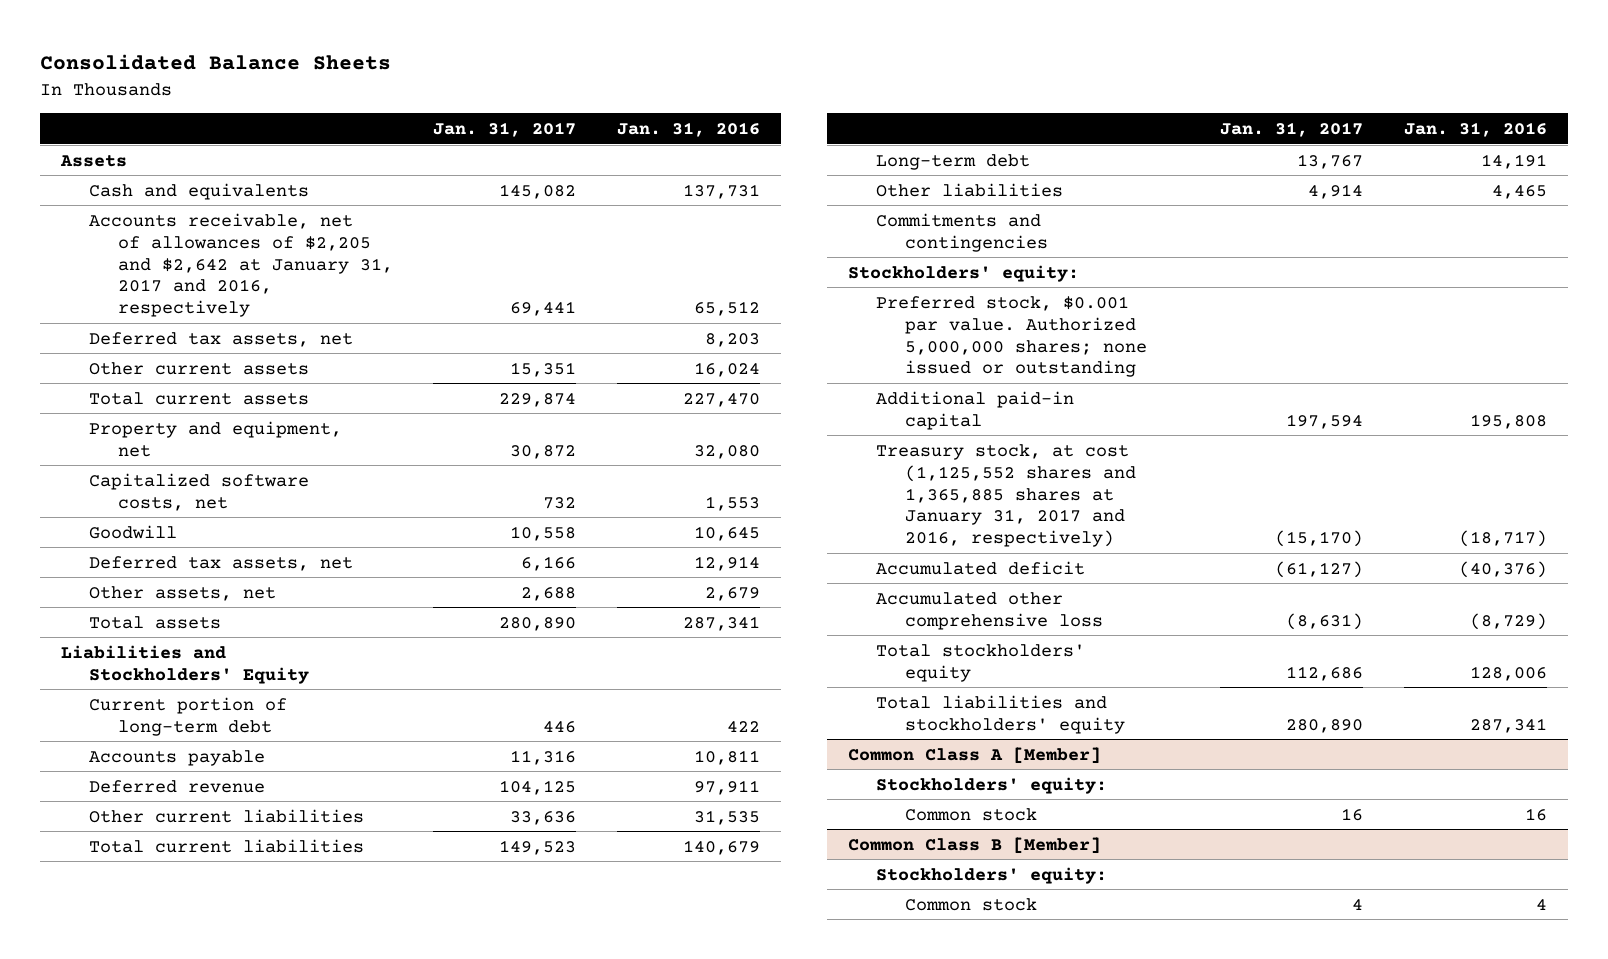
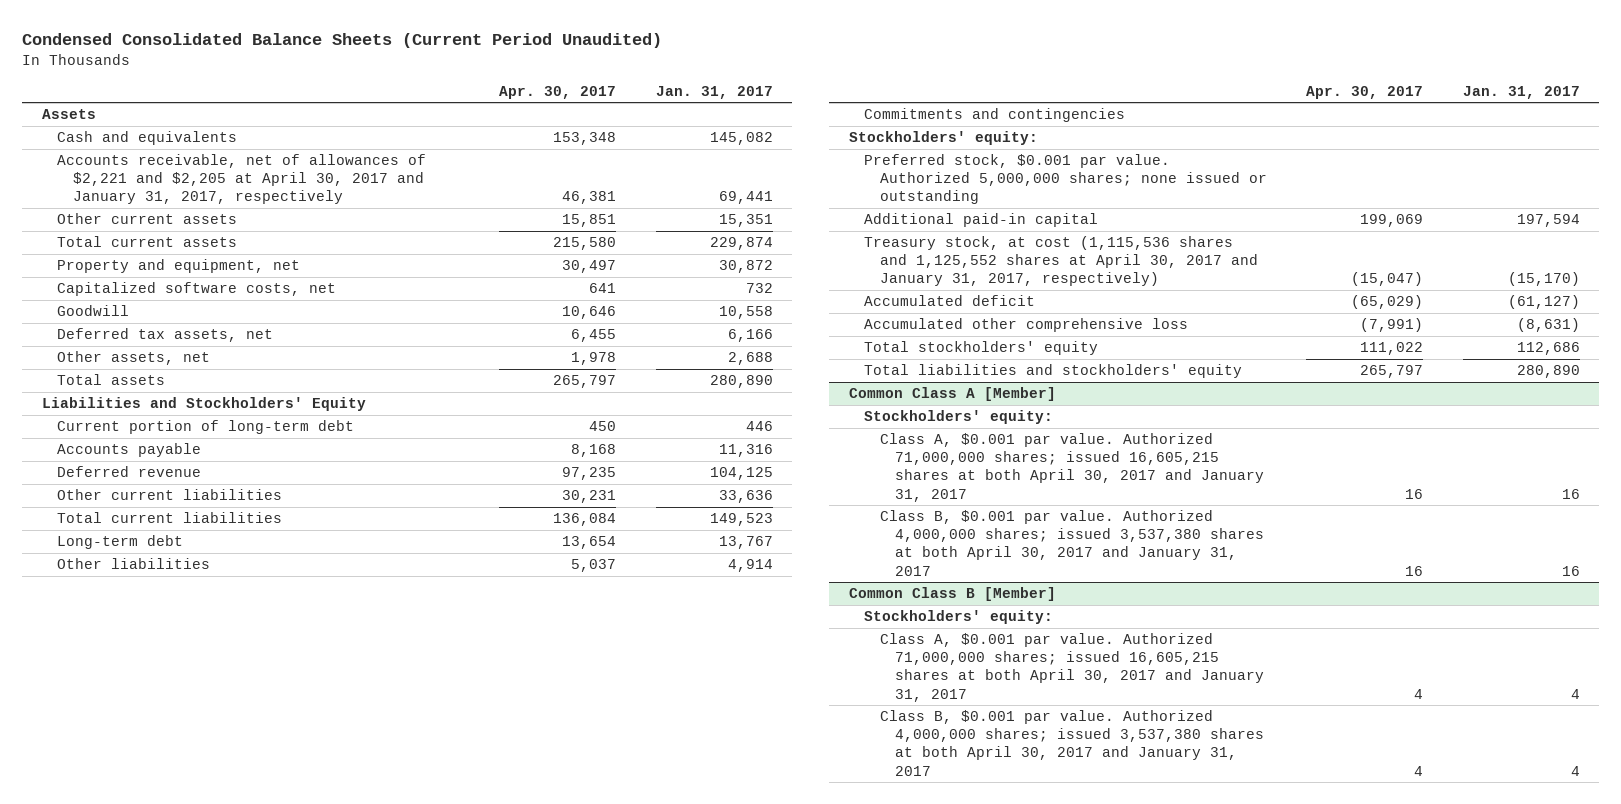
[40,54,392,71] Consolidated Balance Sheets -> [22,32,663,48] Condensed Consolidated Balance Sheets (Current Period Unaudited)
[617,122,761,138] Jan. 31, 2016 -> none
none -> [499,85,617,99] Apr. 30, 2017
[89,331,354,347] Deferred tax assets, net -> none
[89,212,393,318] Accounts receivable, net of allowances of $2,205 and $2,642 at January 31, 2017 and 2016, respectively -> [57,154,427,205] Accounts receivable, net of allowances of $2,221 and $2,205 at April 30, 2017 and January 31, 2017, respectively
[876,443,1136,548] Treasury stock, at cost (1,125,552 shares and 1,365,885 shares at January 31, 2017 and 2016, respectively) -> [864,236,1258,287] Treasury stock, at cost (1,115,536 shares and 1,125,552 shares at April 30, 2017 and January 31, 2017, respectively)
[904,807,1037,821] Common stock -> [879,433,1265,502] Class A, $0.001 par value. Authorized 71,000,000 shares; issued 16,605,215 shares at both April 30, 2017 and January 31, 2017
none -> [879,510,1265,576] Class B, $0.001 par value. Authorized 4,000,000 shares; issued 3,537,380 shares at both April 30, 2017 and January 31, 2017
[904,897,1037,911] Common stock -> [879,633,1265,702] Class A, $0.001 par value. Authorized 71,000,000 shares; issued 16,605,215 shares at both April 30, 2017 and January 31, 2017
none -> [879,710,1265,776] Class B, $0.001 par value. Authorized 4,000,000 shares; issued 3,537,380 shares at both April 30, 2017 and January 31, 2017

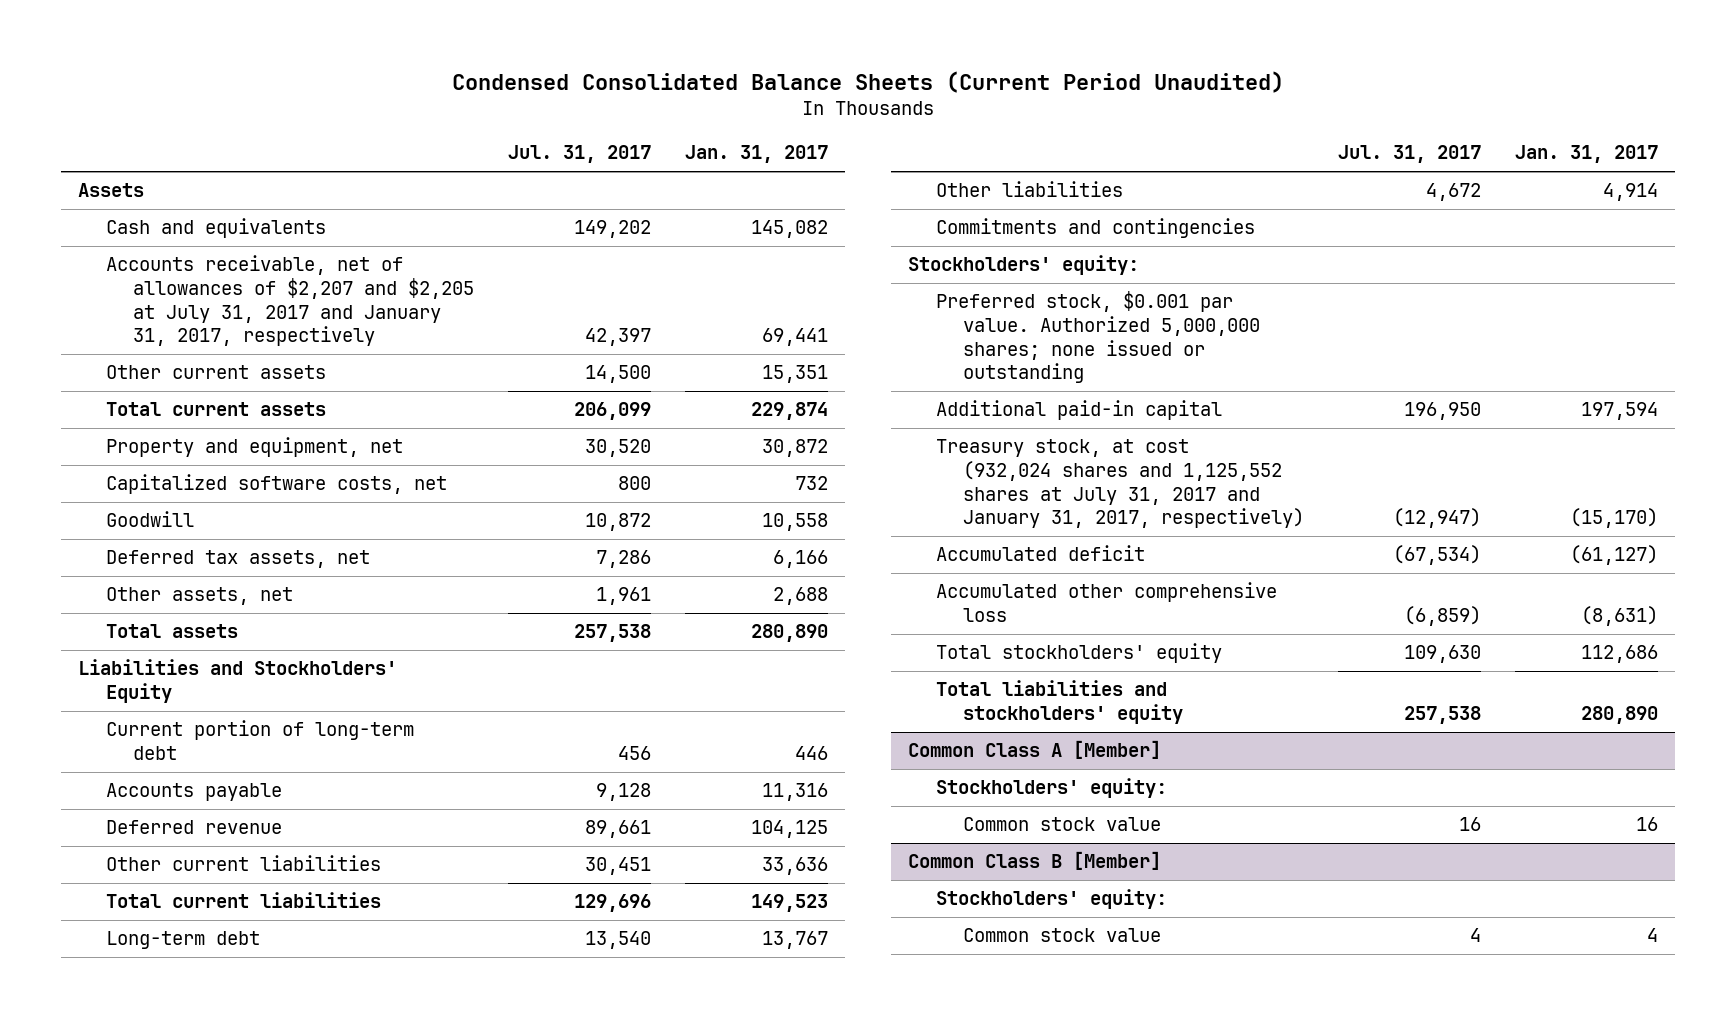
[499,85,617,99] Apr. 30, 2017 -> none
none -> [507,145,651,164] Jul. 31, 2017
[57,154,427,205] Accounts receivable, net of allowances of $2,221 and $2,205 at April 30, 2017 and January 31, 2017, respectively -> [105,255,475,347] Accounts receivable, net of allowances of $2,207 and $2,205 at July 31, 2017 and January 31, 2017, respectively
[864,236,1258,287] Treasury stock, at cost (1,115,536 shares and 1,125,552 shares at April 30, 2017 and January 31, 2017, respectively) -> [935,439,1305,529] Treasury stock, at cost (932,024 shares and 1,125,552 shares at July 31, 2017 and January 31, 2017, respectively)
[879,510,1265,576] Class B, $0.001 par value. Authorized 4,000,000 shares; issued 3,537,380 shares at both April 30, 2017 and January 31, 2017 -> none
[879,433,1265,502] Class A, $0.001 par value. Authorized 71,000,000 shares; issued 16,605,215 shares at both April 30, 2017 and January 31, 2017 -> [963,817,1162,832] Common stock value
[879,710,1265,776] Class B, $0.001 par value. Authorized 4,000,000 shares; issued 3,537,380 shares at both April 30, 2017 and January 31, 2017 -> none
[879,633,1265,702] Class A, $0.001 par value. Authorized 71,000,000 shares; issued 16,605,215 shares at both April 30, 2017 and January 31, 2017 -> [963,928,1162,943] Common stock value

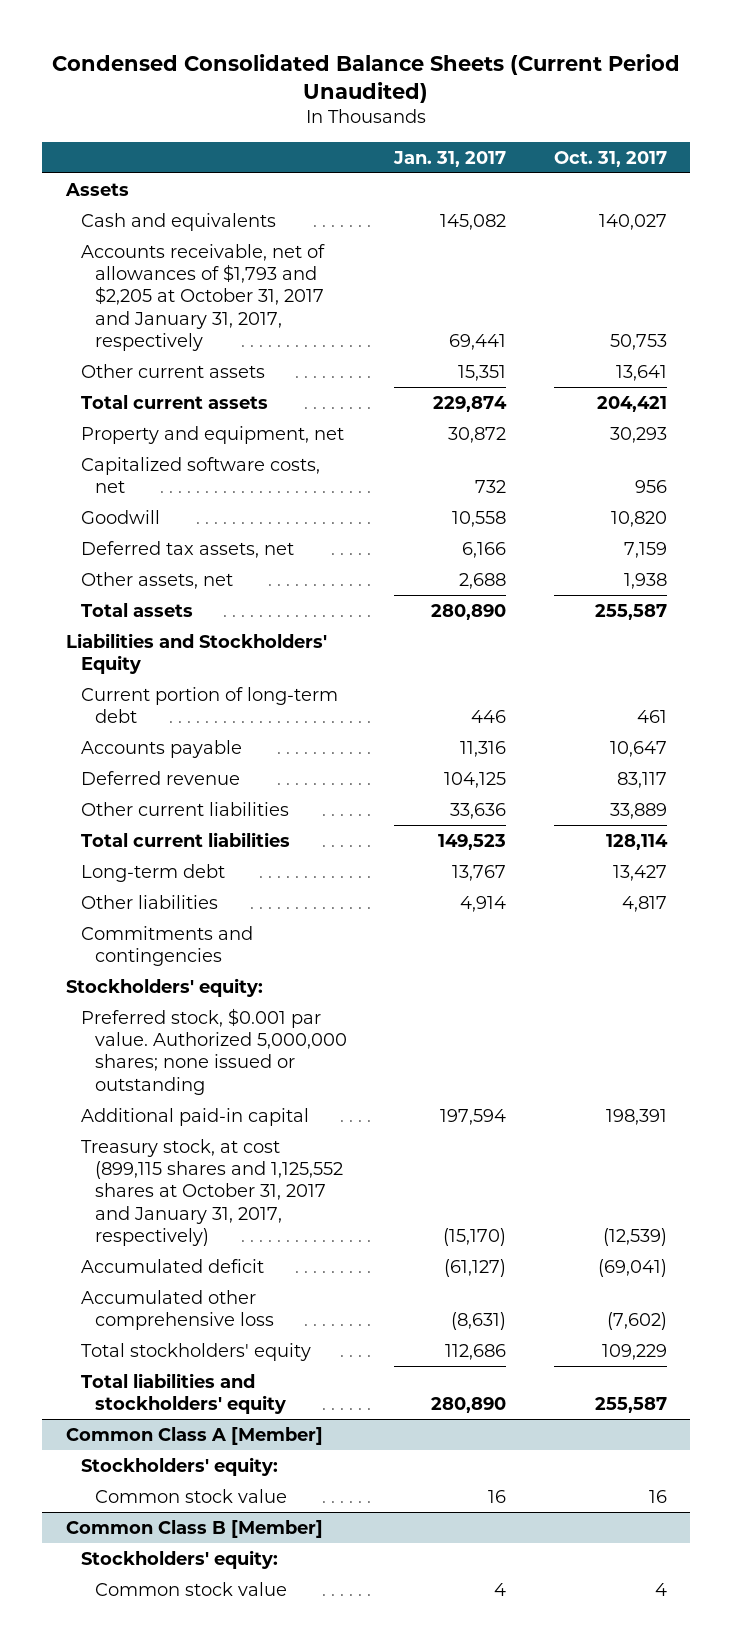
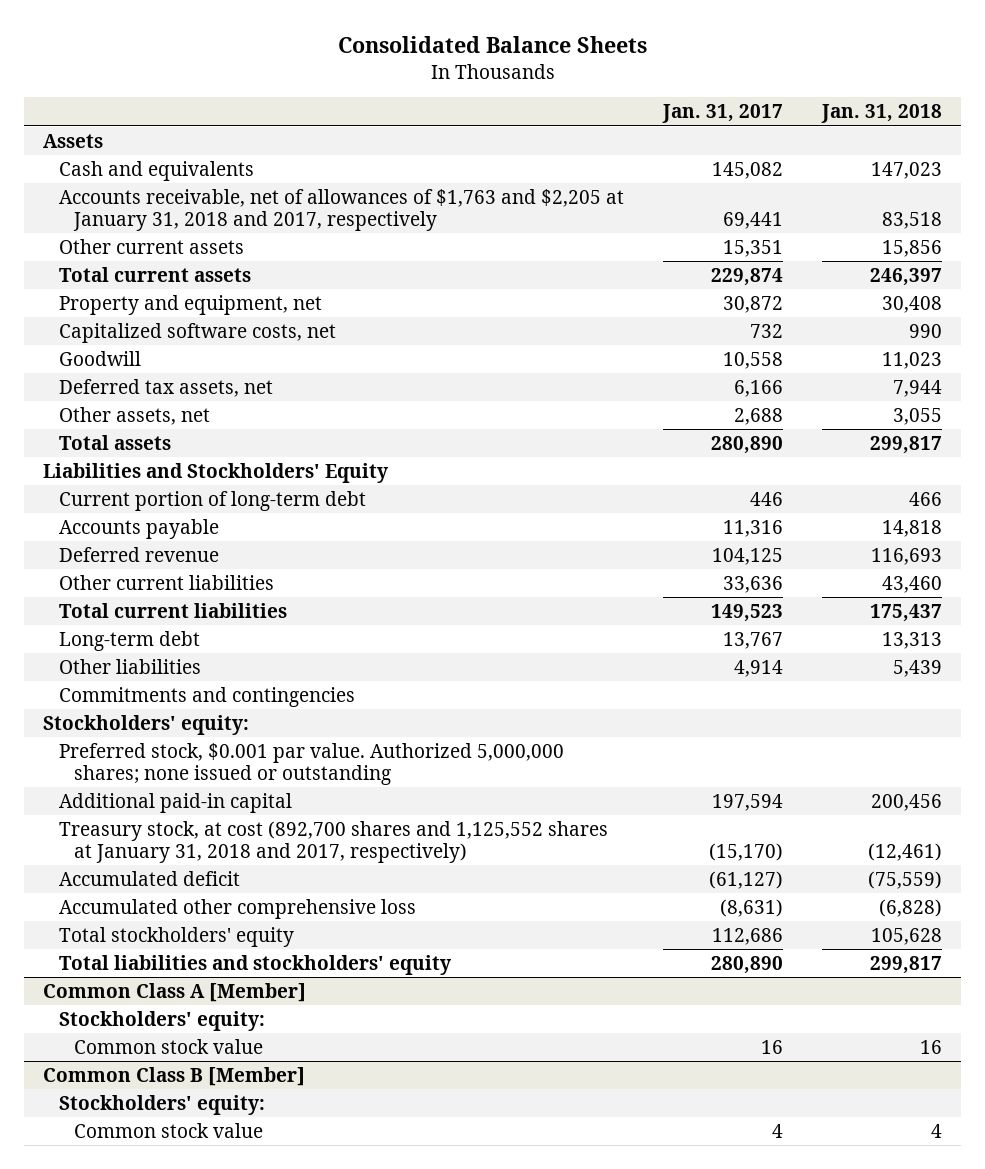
[52,53,681,103] Condensed Consolidated Balance Sheets (Current Period Unaudited) -> [337,36,647,54] Consolidated Balance Sheets
[553,150,667,167] Oct. 31, 2017 -> none
none -> [820,104,942,124] Jan. 31, 2018
[80,243,325,352] Accounts receivable, net of allowances of $1,793 and $2,205 at October 31, 2017 and January 31, 2017, respectively -> [58,188,624,231] Accounts receivable, net of allowances of $1,763 and $2,205 at January 31, 2018 and 2017, respectively
[80,1138,344,1247] Treasury stock, at cost (899,115 shares and 1,125,552 shares at October 31, 2017 and January 31, 2017, respectively) -> [58,820,608,863] Treasury stock, at cost (892,700 shares and 1,125,552 shares at January 31, 2018 and 2017, respectively)

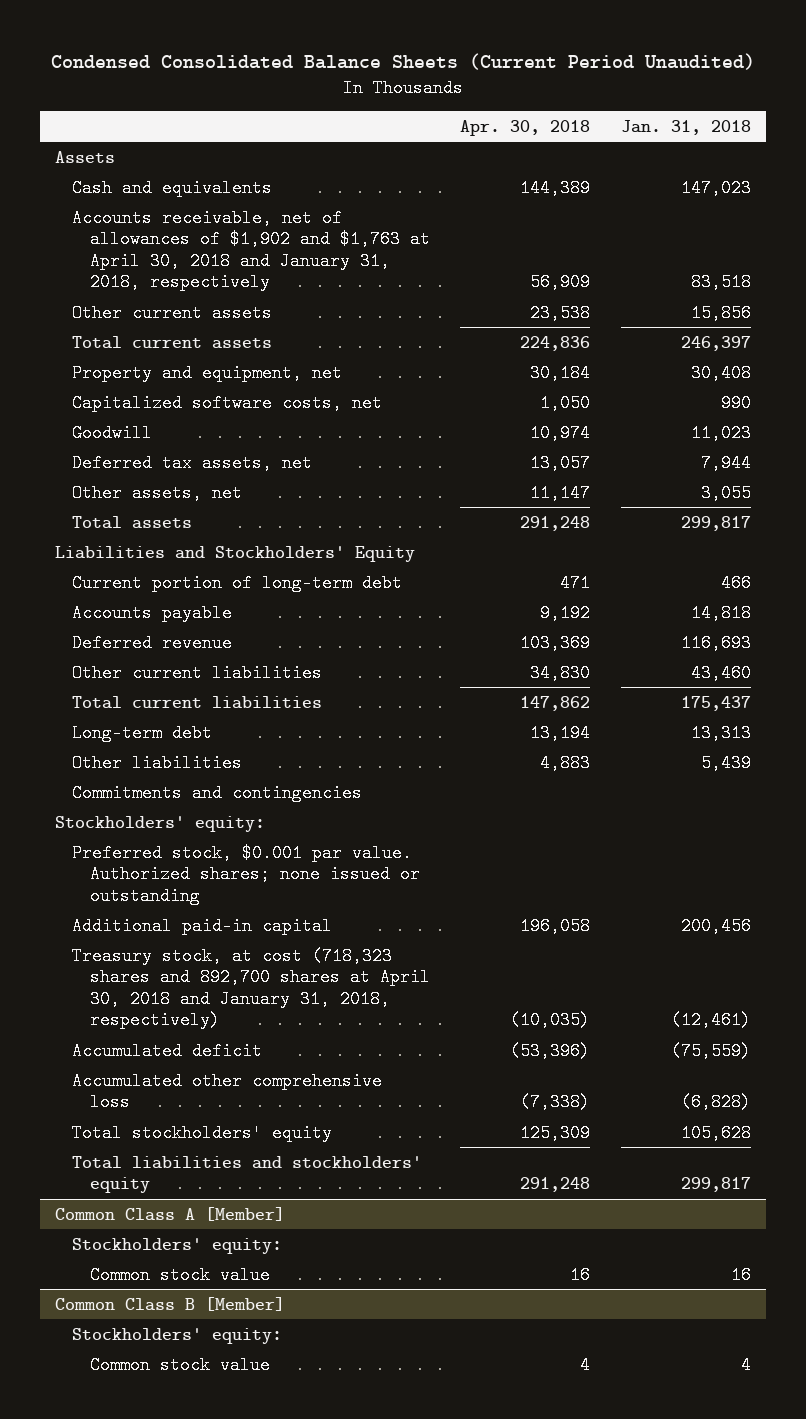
[337,36,647,54] Consolidated Balance Sheets -> [50,53,755,71] Condensed Consolidated Balance Sheets (Current Period Unaudited)
[661,104,783,124] Jan. 31, 2017 -> none
none -> [460,120,591,137] Apr. 30, 2018
[58,188,624,231] Accounts receivable, net of allowances of $1,763 and $2,205 at January 31, 2018 and 2017, respectively -> [72,208,430,292] Accounts receivable, net of allowances of $1,902 and $1,763 at April 30, 2018 and January 31, 2018, respectively
[58,742,564,785] Preferred stock, $0.001 par value. Authorized 5,000,000 shares; none issued or outstanding -> [72,843,420,905] Preferred stock, $0.001 par value. Authorized shares; none issued or outstanding
[58,820,608,863] Treasury stock, at cost (892,700 shares and 1,125,552 shares at January 31, 2018 and 2017, respectively) -> [72,946,430,1030] Treasury stock, at cost (718,323 shares and 892,700 shares at April 30, 2018 and January 31, 2018, respectively)

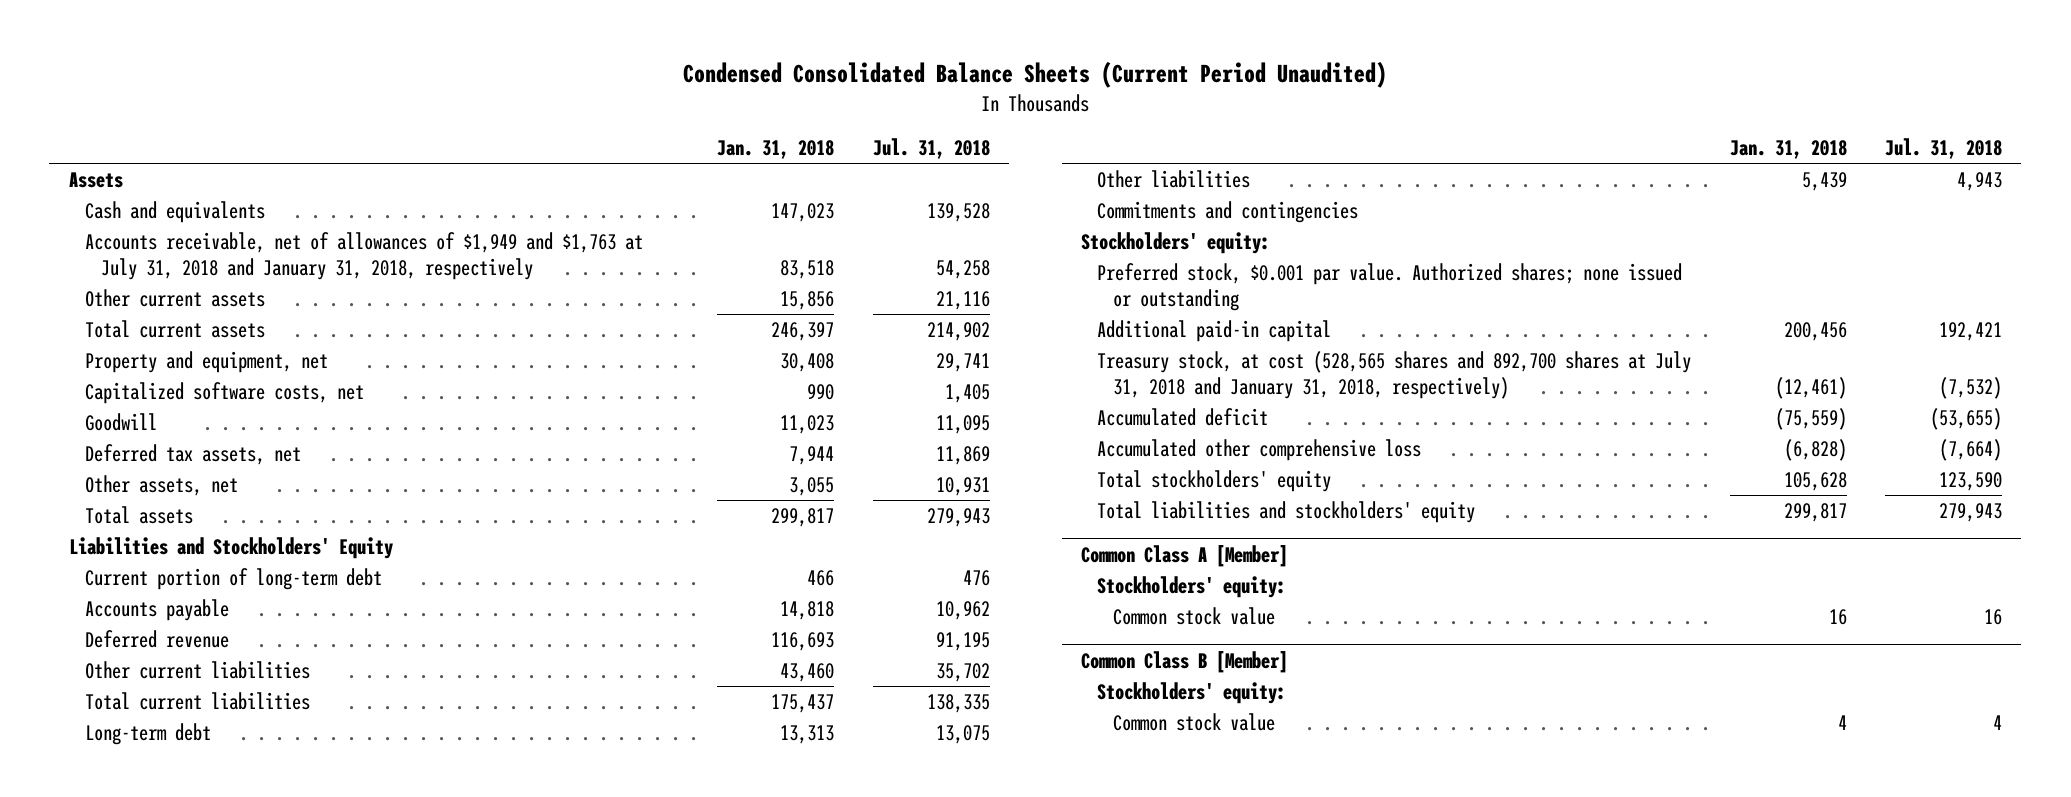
[460,120,591,137] Apr. 30, 2018 -> none
none -> [872,138,990,160] Jul. 31, 2018
[72,208,430,292] Accounts receivable, net of allowances of $1,902 and $1,763 at April 30, 2018 and January 31, 2018, respectively -> [84,232,643,280] Accounts receivable, net of allowances of $1,949 and $1,763 at July 31, 2018 and January 31, 2018, respectively
[72,946,430,1030] Treasury stock, at cost (718,323 shares and 892,700 shares at April 30, 2018 and January 31, 2018, respectively) -> [1097,351,1692,399] Treasury stock, at cost (528,565 shares and 892,700 shares at July 31, 2018 and January 31, 2018, respectively)

